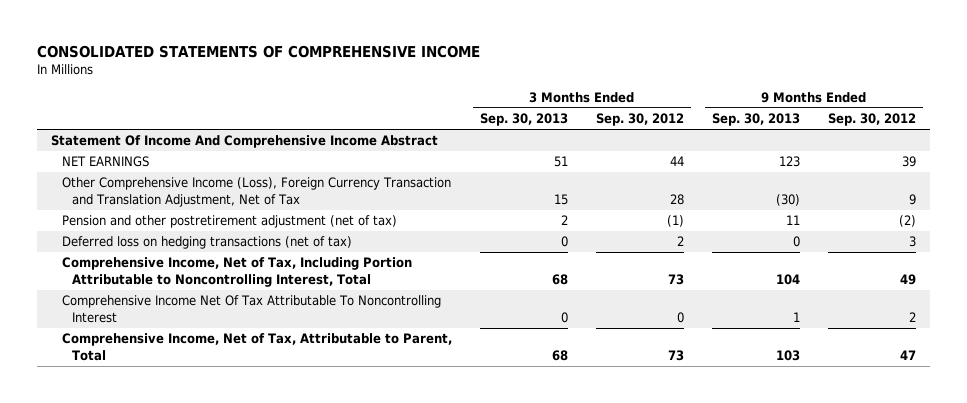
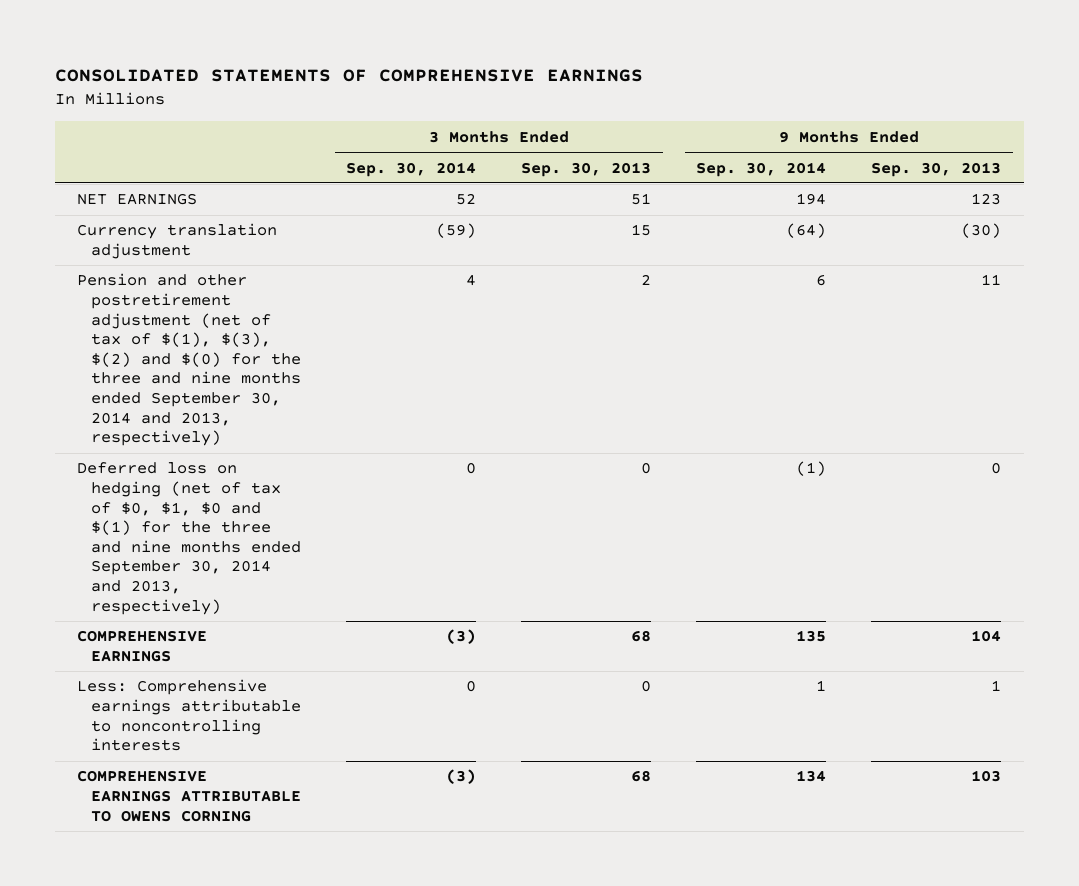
[37,44,481,58] CONSOLIDATED STATEMENTS OF COMPREHENSIVE INCOME -> [54,69,643,83] CONSOLIDATED STATEMENTS OF COMPREHENSIVE EARNINGS
[595,113,684,127] Sep. 30, 2012 -> none
[828,113,917,127] Sep. 30, 2012 -> none
none -> [346,161,477,177] Sep. 30, 2014
none -> [696,161,827,177] Sep. 30, 2014
[51,135,439,149] Statement Of Income And Comprehensive Income Abstract -> none
[61,177,451,207] Other Comprehensive Income (Loss), Foreign Currency Transaction and Translation Adjustment, Net of Tax -> [77,223,278,260] Currency translation adjustment
[61,215,397,229] Pension and other postretirement adjustment (net of tax) -> [77,273,302,447] Pension and other postretirement adjustment (net of tax of $(1), $(3), $(2) and $(0) for the three and nine months ended September 30, 2014 and 2013, respectively)
[61,236,352,250] Deferred loss on hedging transactions (net of tax) -> [77,462,302,615] Deferred loss on hedging (net of tax of $0, $1, $0 and $(1) for the three and nine months ended September 30, 2014 and 2013, respectively)
[61,257,412,287] Comprehensive Income, Net of Tax, Including Portion Attributable to Noncontrolling Interest, Total -> [77,630,208,663] COMPREHENSIVE EARNINGS
[61,295,441,323] Comprehensive Income Net Of Tax Attributable To Noncontrolling Interest -> [77,679,302,752] Less: Comprehensive earnings attributable to noncontrolling interests
[61,333,452,361] Comprehensive Income, Net of Tax, Attributable to Parent, Total -> [77,770,302,822] COMPREHENSIVE EARNINGS ATTRIBUTABLE TO OWENS CORNING

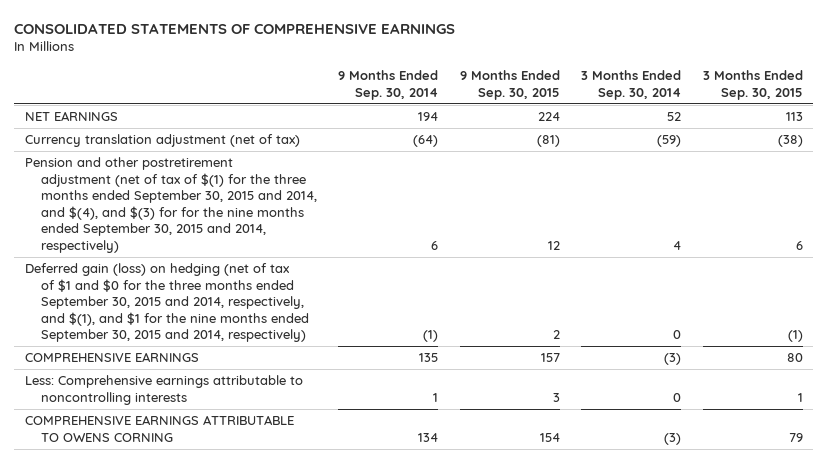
[521,161,652,177] Sep. 30, 2013 -> none
[871,161,1002,177] Sep. 30, 2013 -> none
none -> [459,70,560,100] 9 Months Ended Sep. 30, 2015
none -> [702,70,803,100] 3 Months Ended Sep. 30, 2015
[77,223,278,260] Currency translation adjustment -> [24,134,300,148] Currency translation adjustment (net of tax)
[77,273,302,447] Pension and other postretirement adjustment (net of tax of $(1), $(3), $(2) and $(0) for the three and nine months ended September 30, 2014 and 2013, respectively) -> [24,157,317,253] Pension and other postretirement adjustment (net of tax of $(1) for the three months ended September 30, 2015 and 2014, and $(4), and $(3) for for the nine months ended September 30, 2015 and 2014, respectively)
[77,462,302,615] Deferred loss on hedging (net of tax of $0, $1, $0 and $(1) for the three and nine months ended September 30, 2014 and 2013, respectively) -> [24,263,309,343] Deferred gain (loss) on hedging (net of tax of $1 and $0 for the three months ended September 30, 2015 and 2014, respectively, and $(1), and $1 for the nine months ended September 30, 2015 and 2014, respectively)

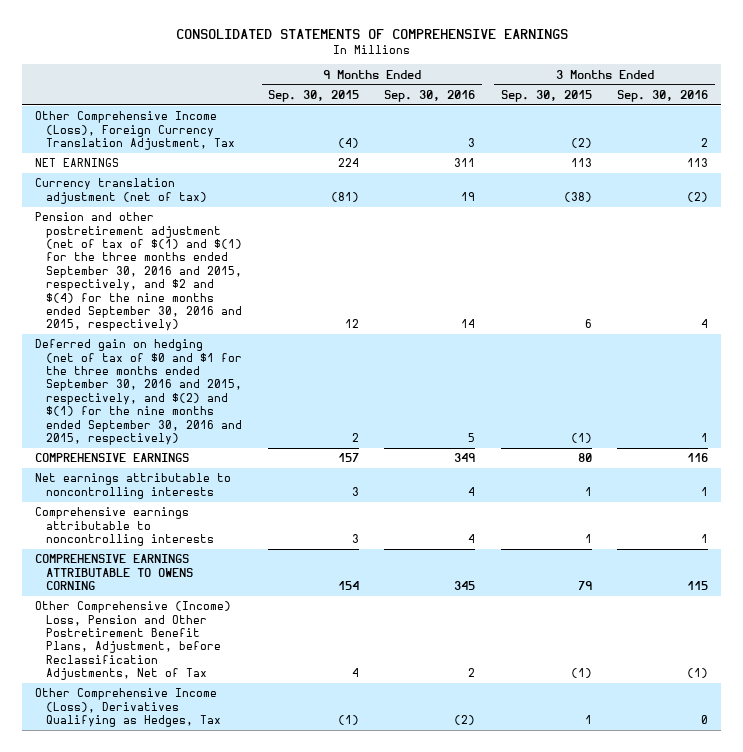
[338,70,439,100] 9 Months Ended Sep. 30, 2014 -> none
[581,70,682,100] 3 Months Ended Sep. 30, 2014 -> none
none -> [384,89,476,102] Sep. 30, 2016
none -> [617,89,709,102] Sep. 30, 2016
none -> [35,111,236,151] Other Comprehensive Income (Loss), Foreign Currency Translation Adjustment, Tax
[24,157,317,253] Pension and other postretirement adjustment (net of tax of $(1) for the three months ended September 30, 2015 and 2014, and $(4), and $(3) for for the nine months ended September 30, 2015 and 2014, respectively) -> [35,212,243,332] Pension and other postretirement adjustment (net of tax of $(1) and $(1) for the three months ended September 30, 2016 and 2015, respectively, and $2 and $(4) for the nine months ended September 30, 2016 and 2015, respectively)
[24,263,309,343] Deferred gain (loss) on hedging (net of tax of $1 and $0 for the three months ended September 30, 2015 and 2014, respectively, and $(1), and $1 for the nine months ended September 30, 2015 and 2014, respectively) -> [35,339,243,445] Deferred gain on hedging (net of tax of $0 and $1 for the three months ended September 30, 2016 and 2015, respectively, and $(2) and $(1) for the nine months ended September 30, 2016 and 2015, respectively)
none -> [35,473,232,499] Net earnings attributable to noncontrolling interests
[24,375,303,405] Less: Comprehensive earnings attributable to noncontrolling interests -> [35,507,215,547] Comprehensive earnings attributable to noncontrolling interests
none -> [35,601,232,681] Other Comprehensive (Income) Loss, Pension and Other Postretirement Benefit Plans, Adjustment, before Reclassification Adjustments, Net of Tax
none -> [35,688,222,728] Other Comprehensive Income (Loss), Derivatives Qualifying as Hedges, Tax

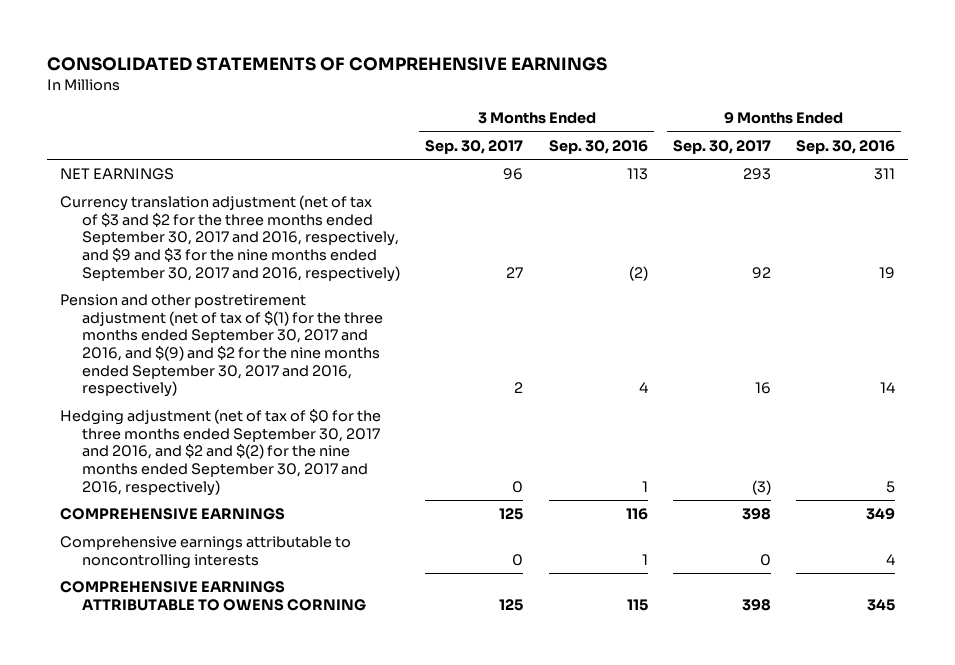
[267,89,359,102] Sep. 30, 2015 -> none
[500,89,592,102] Sep. 30, 2015 -> none
none -> [425,139,524,154] Sep. 30, 2017
none -> [672,139,771,154] Sep. 30, 2017
[35,111,236,151] Other Comprehensive Income (Loss), Foreign Currency Translation Adjustment, Tax -> none
[35,178,208,204] Currency translation adjustment (net of tax) -> [59,195,401,282] Currency translation adjustment (net of tax of $3 and $2 for the three months ended September 30, 2017 and 2016, respectively, and $9 and $3 for the nine months ended September 30, 2017 and 2016, respectively)
[35,212,243,332] Pension and other postretirement adjustment (net of tax of $(1) and $(1) for the three months ended September 30, 2016 and 2015, respectively, and $2 and $(4) for the nine months ended September 30, 2016 and 2015, respectively) -> [59,294,384,398] Pension and other postretirement adjustment (net of tax of $(1) for the three months ended September 30, 2017 and 2016, and $(9) and $2 for the nine months ended September 30, 2017 and 2016, respectively)
[35,339,243,445] Deferred gain on hedging (net of tax of $0 and $1 for the three months ended September 30, 2016 and 2015, respectively, and $(2) and $(1) for the nine months ended September 30, 2016 and 2015, respectively) -> [59,409,381,496] Hedging adjustment (net of tax of $0 for the three months ended September 30, 2017 and 2016, and $2 and $(2) for the nine months ended September 30, 2017 and 2016, respectively)
[35,473,232,499] Net earnings attributable to noncontrolling interests -> none
[35,601,232,681] Other Comprehensive (Income) Loss, Pension and Other Postretirement Benefit Plans, Adjustment, before Reclassification Adjustments, Net of Tax -> none
[35,688,222,728] Other Comprehensive Income (Loss), Derivatives Qualifying as Hedges, Tax -> none

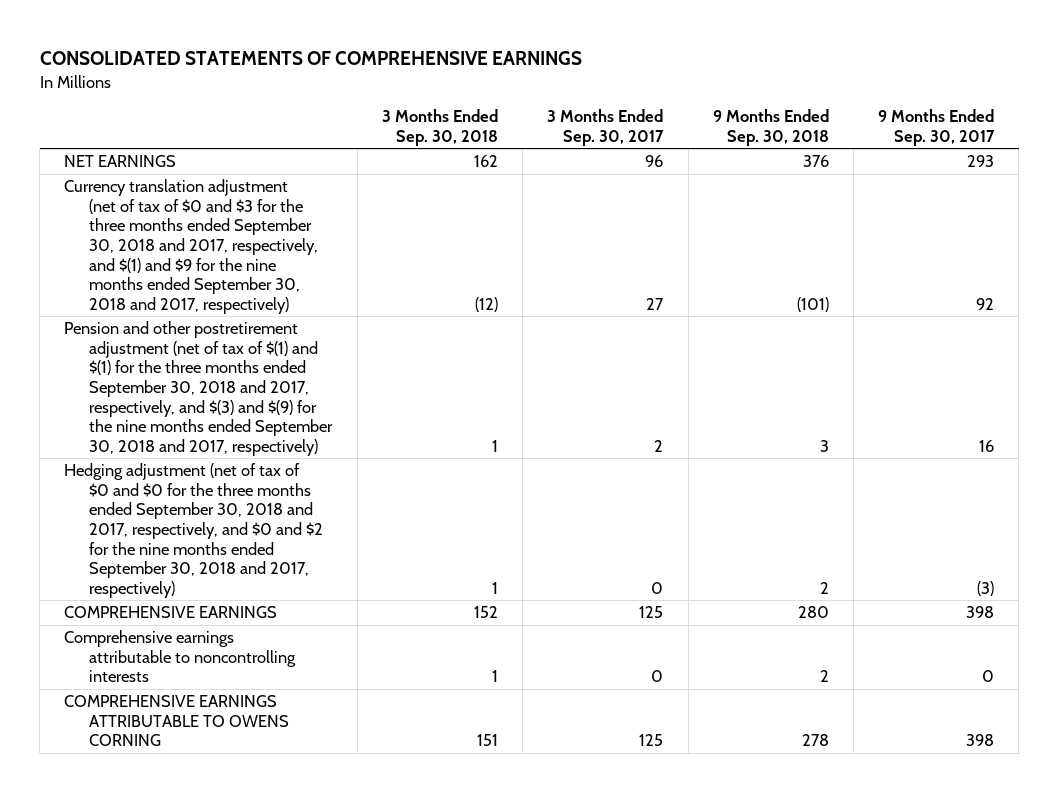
[548,139,648,154] Sep. 30, 2016 -> none
[796,139,896,154] Sep. 30, 2016 -> none
none -> [381,109,498,146] 3 Months Ended Sep. 30, 2018
none -> [712,109,829,146] 9 Months Ended Sep. 30, 2018
[59,195,401,282] Currency translation adjustment (net of tax of $3 and $2 for the three months ended September 30, 2017 and 2016, respectively, and $9 and $3 for the nine months ended September 30, 2017 and 2016, respectively) -> [64,179,319,314] Currency translation adjustment (net of tax of $0 and $3 for the three months ended September 30, 2018 and 2017, respectively, and $(1) and $9 for the nine months ended September 30, 2018 and 2017, respectively)
[59,294,384,398] Pension and other postretirement adjustment (net of tax of $(1) for the three months ended September 30, 2017 and 2016, and $(9) and $2 for the nine months ended September 30, 2017 and 2016, respectively) -> [64,321,334,456] Pension and other postretirement adjustment (net of tax of $(1) and $(1) for the three months ended September 30, 2018 and 2017, respectively, and $(3) and $(9) for the nine months ended September 30, 2018 and 2017, respectively)
[59,409,381,496] Hedging adjustment (net of tax of $0 for the three months ended September 30, 2017 and 2016, and $2 and $(2) for the nine months ended September 30, 2017 and 2016, respectively) -> [64,463,324,598] Hedging adjustment (net of tax of $0 and $0 for the three months ended September 30, 2018 and 2017, respectively, and $0 and $2 for the nine months ended September 30, 2018 and 2017, respectively)

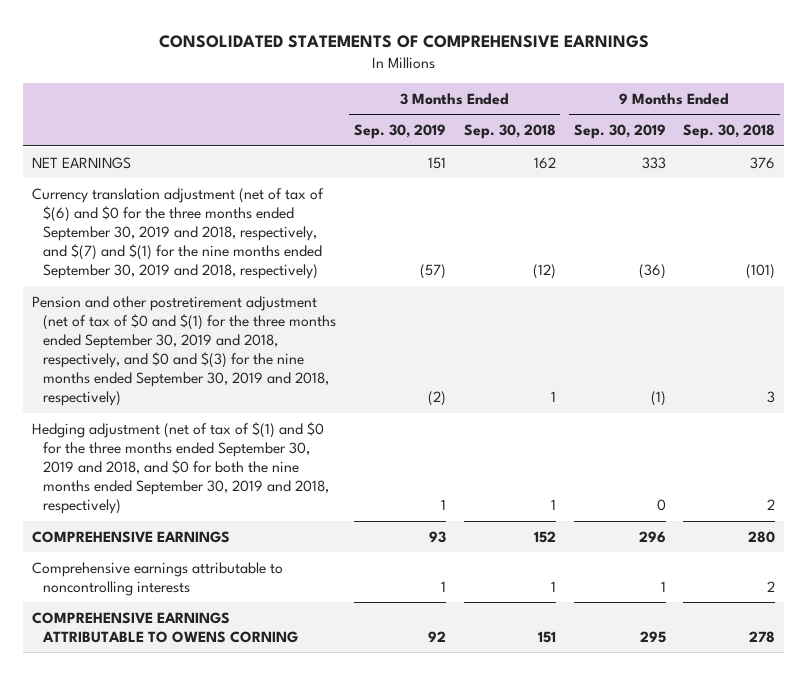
[547,109,665,146] 3 Months Ended Sep. 30, 2017 -> none
[878,109,996,146] 9 Months Ended Sep. 30, 2017 -> none
none -> [353,124,446,140] Sep. 30, 2019
none -> [573,124,666,140] Sep. 30, 2019
[64,179,319,314] Currency translation adjustment (net of tax of $0 and $3 for the three months ended September 30, 2018 and 2017, respectively, and $(1) and $9 for the nine months ended September 30, 2018 and 2017, respectively) -> [32,187,325,280] Currency translation adjustment (net of tax of $(6) and $0 for the three months ended September 30, 2019 and 2018, respectively, and $(7) and $(1) for the nine months ended September 30, 2019 and 2018, respectively)
[64,321,334,456] Pension and other postretirement adjustment (net of tax of $(1) and $(1) for the three months ended September 30, 2018 and 2017, respectively, and $(3) and $(9) for the nine months ended September 30, 2018 and 2017, respectively) -> [32,295,337,407] Pension and other postretirement adjustment (net of tax of $0 and $(1) for the three months ended September 30, 2019 and 2018, respectively, and $0 and $(3) for the nine months ended September 30, 2019 and 2018, respectively)
[64,463,324,598] Hedging adjustment (net of tax of $0 and $0 for the three months ended September 30, 2018 and 2017, respectively, and $0 and $2 for the nine months ended September 30, 2018 and 2017, respectively) -> [32,421,330,515] Hedging adjustment (net of tax of $(1) and $0 for the three months ended September 30, 2019 and 2018, and $0 for both the nine months ended September 30, 2019 and 2018, respectively)

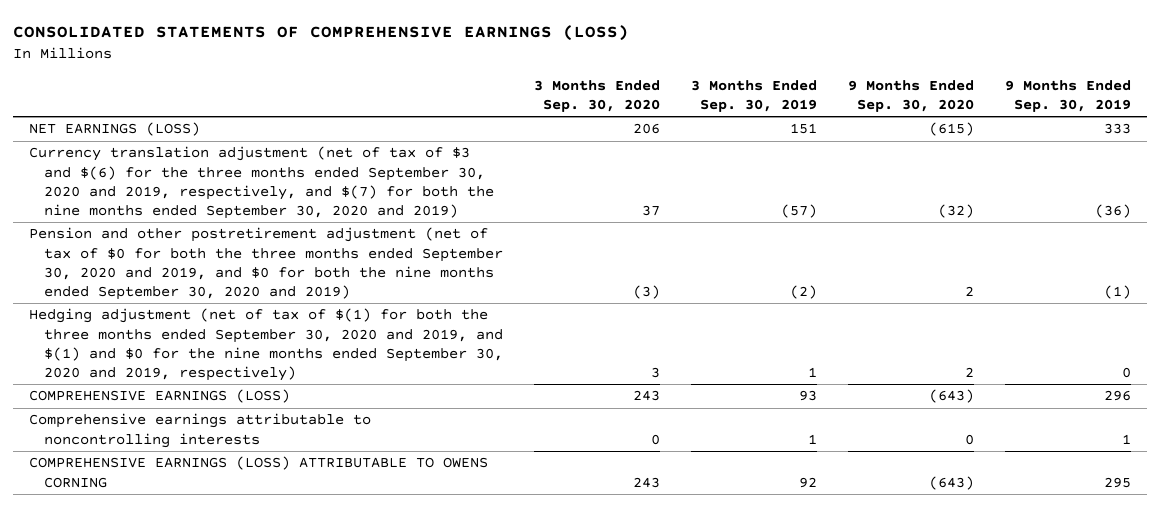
[158,35,649,49] CONSOLIDATED STATEMENTS OF COMPREHENSIVE EARNINGS -> [13,25,630,42] CONSOLIDATED STATEMENTS OF COMPREHENSIVE EARNINGS (LOSS)
[463,124,556,140] Sep. 30, 2018 -> none
[683,124,776,140] Sep. 30, 2018 -> none
none -> [533,79,660,112] 3 Months Ended Sep. 30, 2020
none -> [848,79,975,112] 9 Months Ended Sep. 30, 2020
[32,156,132,169] NET EARNINGS -> [29,122,201,137] NET EARNINGS (LOSS)
[32,187,325,280] Currency translation adjustment (net of tax of $(6) and $0 for the three months ended September 30, 2019 and 2018, respectively, and $(7) and $(1) for the nine months ended September 30, 2019 and 2018, respectively) -> [29,146,494,219] Currency translation adjustment (net of tax of $3 and $(6) for the three months ended September 30, 2020 and 2019, respectively, and $(7) for both the nine months ended September 30, 2020 and 2019)
[32,295,337,407] Pension and other postretirement adjustment (net of tax of $0 and $(1) for the three months ended September 30, 2019 and 2018, respectively, and $0 and $(3) for the nine months ended September 30, 2019 and 2018, respectively) -> [29,227,503,300] Pension and other postretirement adjustment (net of tax of $0 for both the three months ended September 30, 2020 and 2019, and $0 for both the nine months ended September 30, 2020 and 2019)
[32,421,330,515] Hedging adjustment (net of tax of $(1) and $0 for the three months ended September 30, 2019 and 2018, and $0 for both the nine months ended September 30, 2019 and 2018, respectively) -> [29,308,503,381] Hedging adjustment (net of tax of $(1) for both the three months ended September 30, 2020 and 2019, and $(1) and $0 for the nine months ended September 30, 2020 and 2019, respectively)
[32,530,231,543] COMPREHENSIVE EARNINGS -> [29,389,291,404] COMPREHENSIVE EARNINGS (LOSS)
[32,611,299,643] COMPREHENSIVE EARNINGS ATTRIBUTABLE TO OWENS CORNING -> [29,456,489,488] COMPREHENSIVE EARNINGS (LOSS) ATTRIBUTABLE TO OWENS CORNING

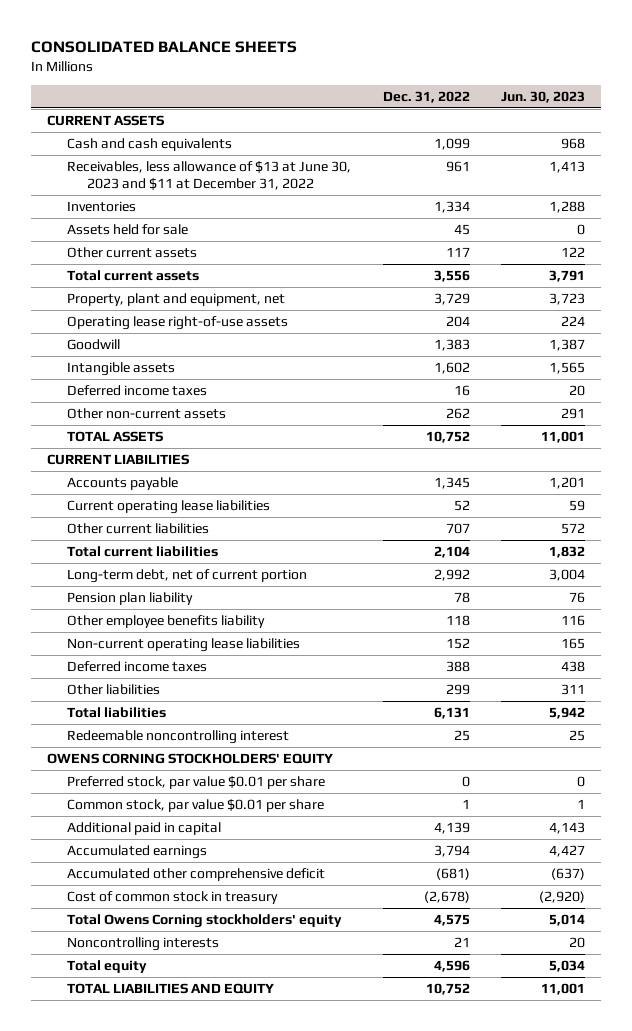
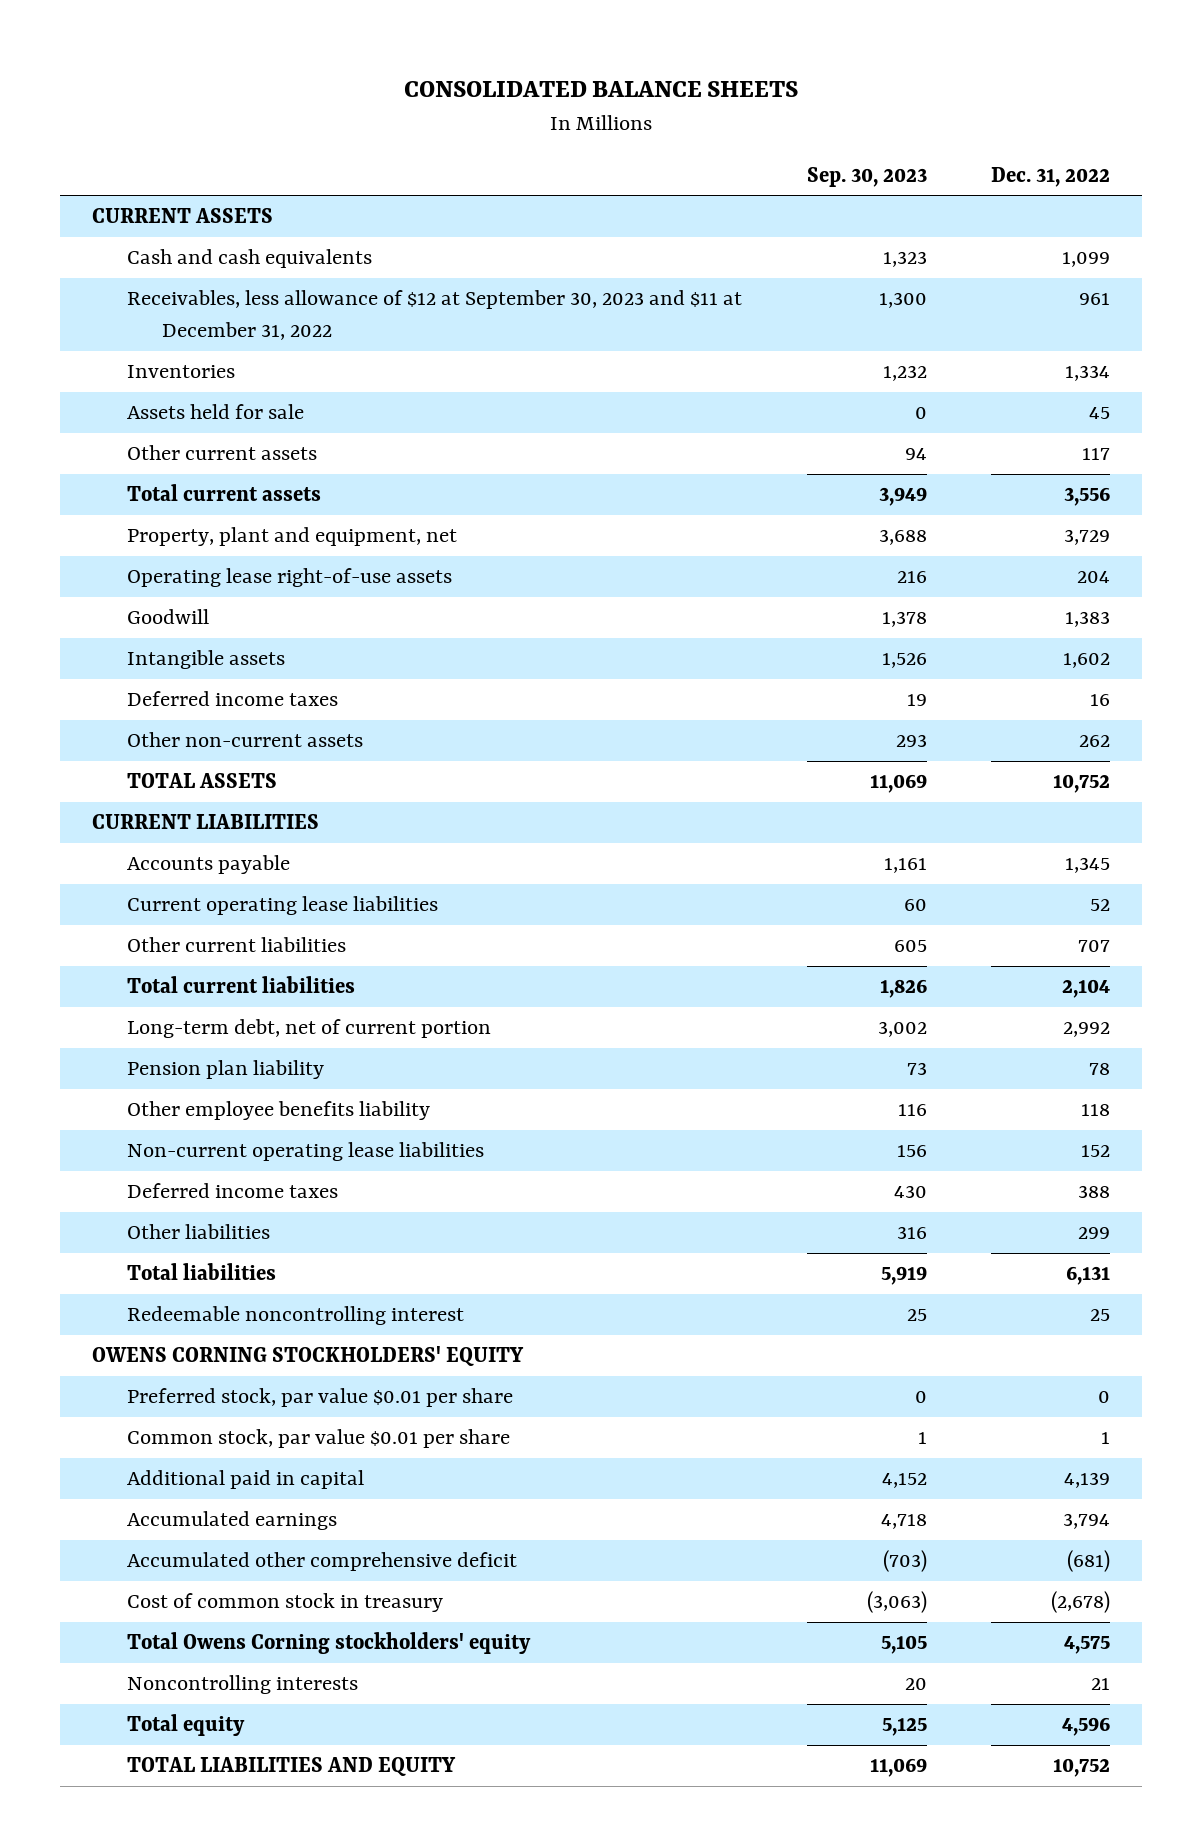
[501,90,586,103] Jun. 30, 2023 -> none
none -> [806,166,927,187] Sep. 30, 2023
[66,161,351,191] Receivables, less allowance of $13 at June 30, 2023 and $11 at December 31, 2022 -> [127,290,743,340] Receivables, less allowance of $12 at September 30, 2023 and $11 at December 31, 2022

